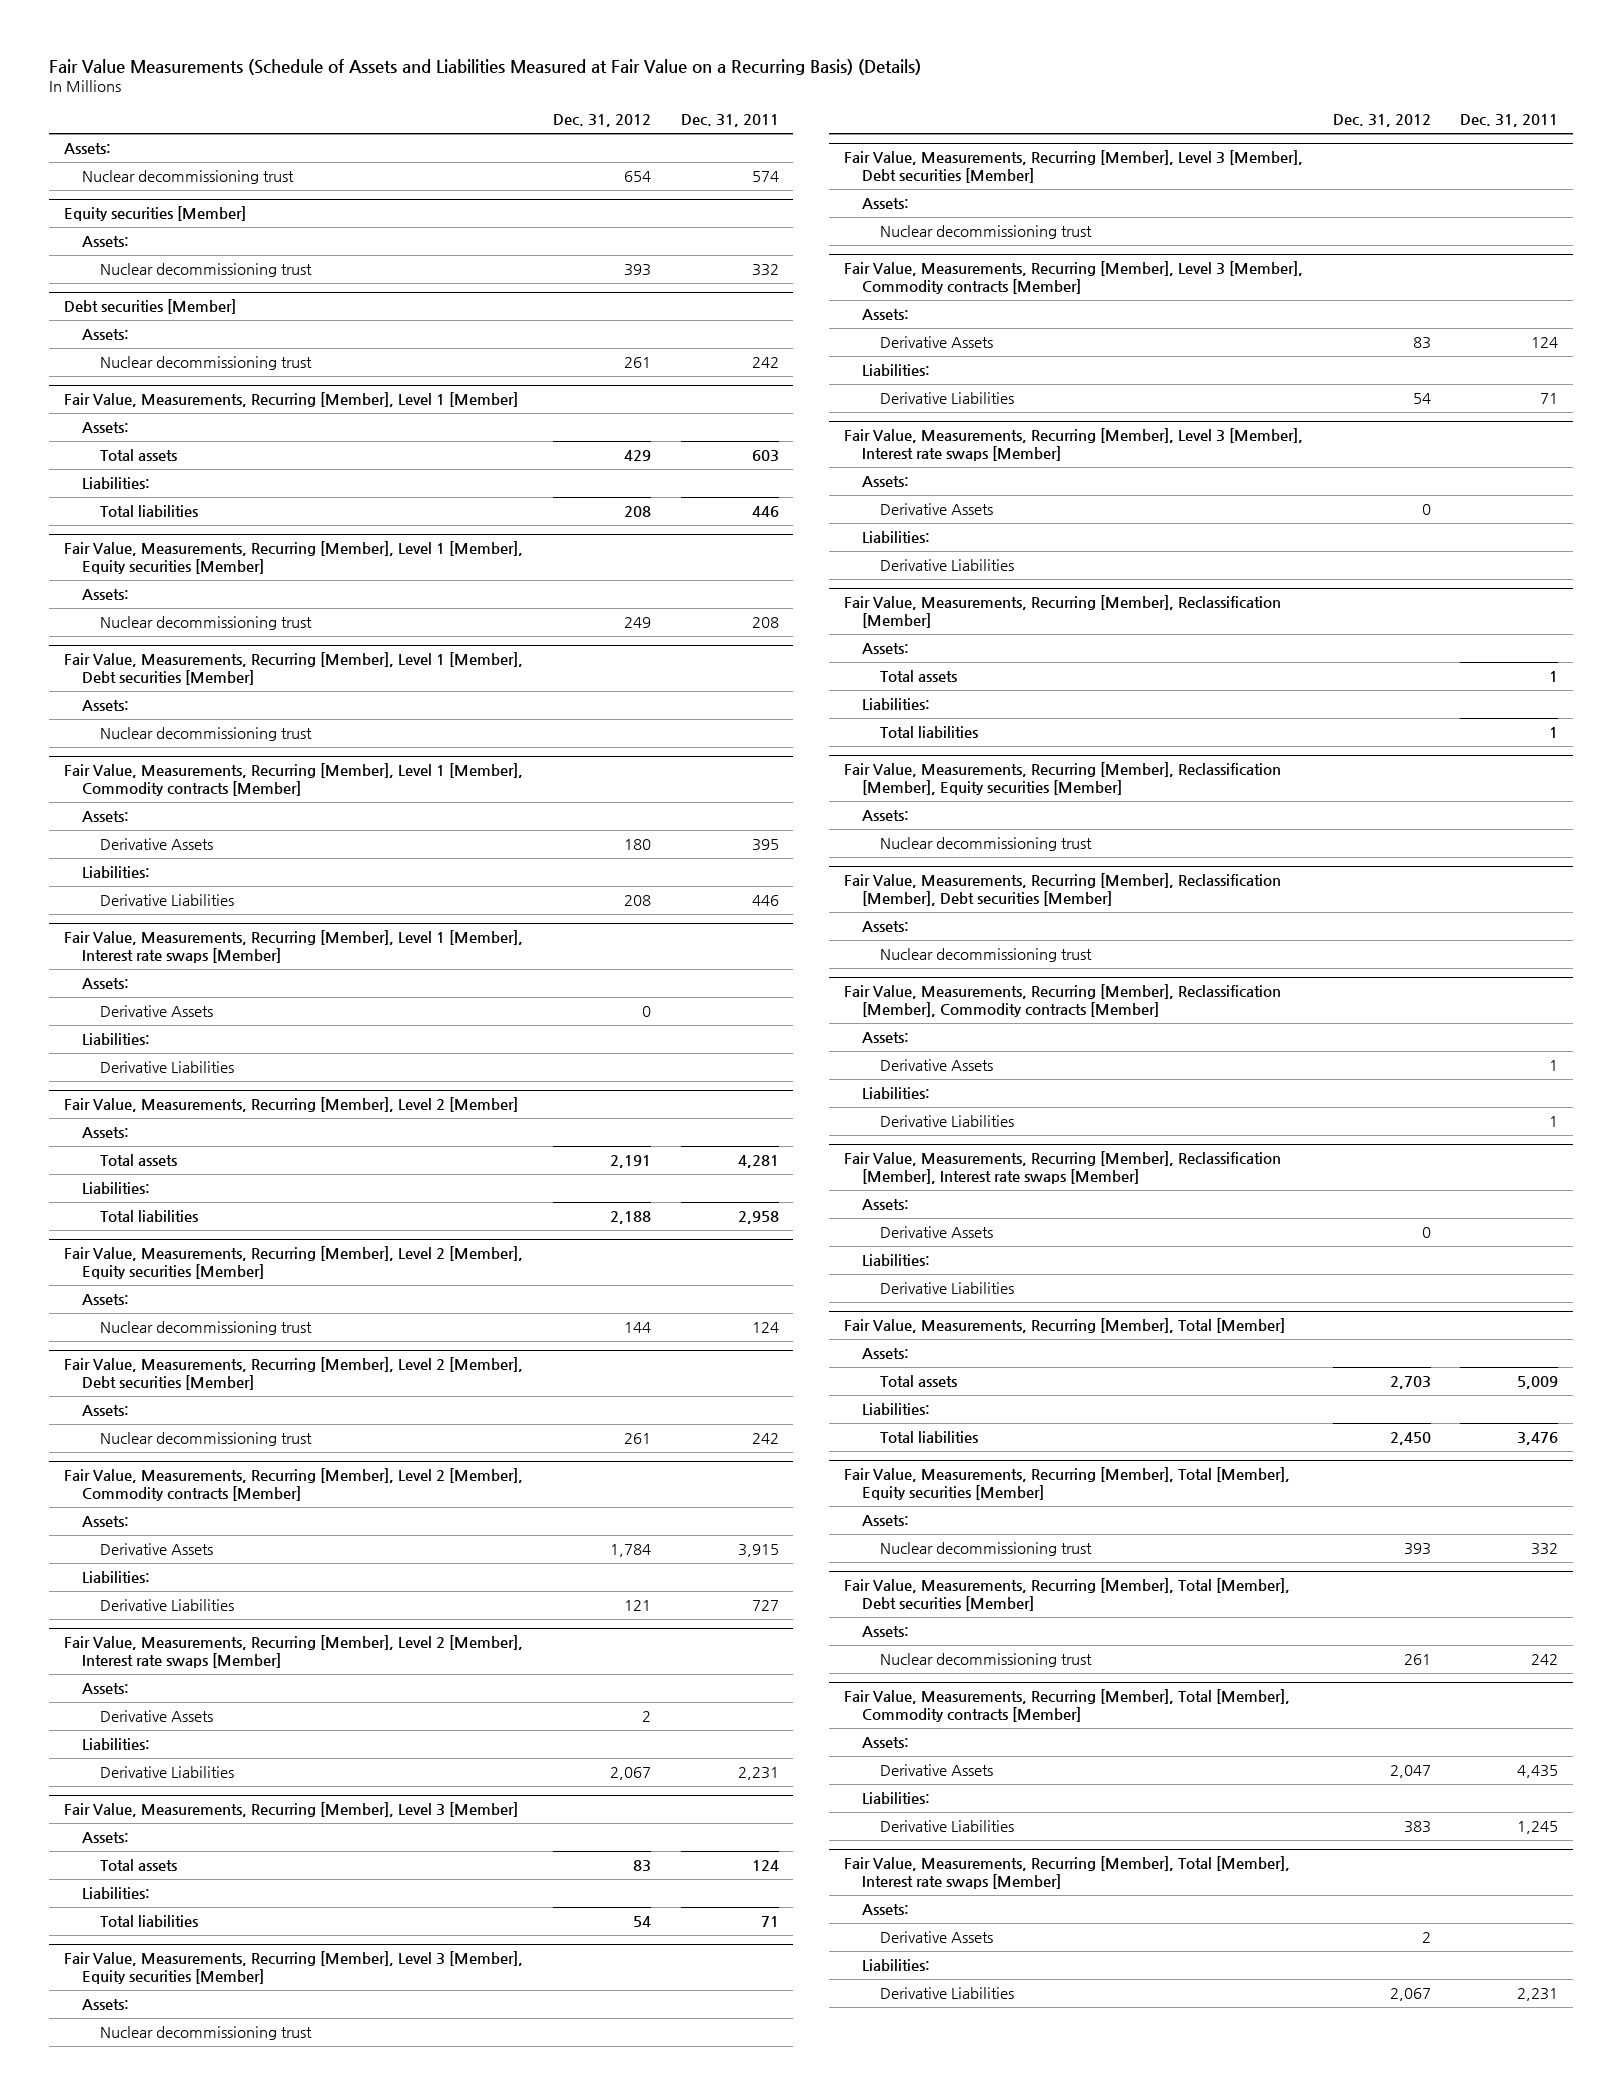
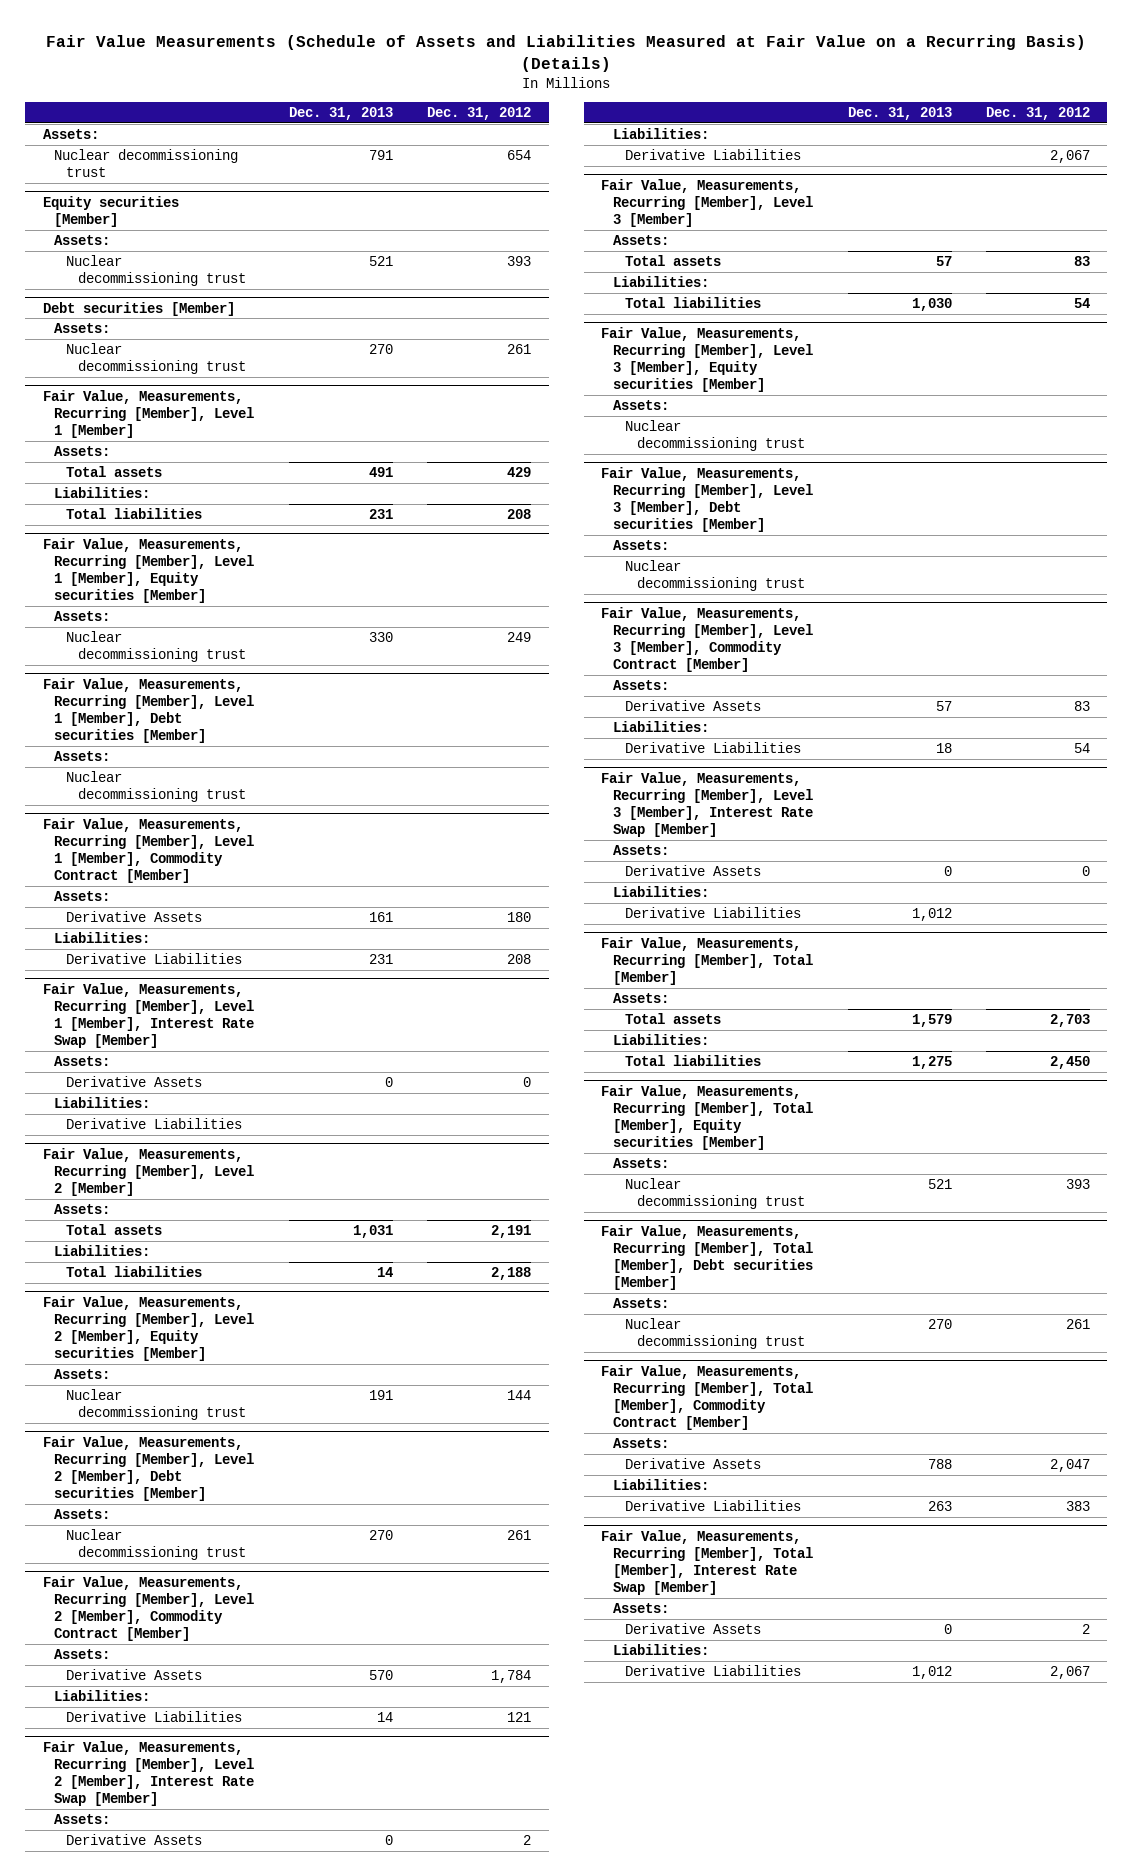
[680,114,779,128] Dec. 31, 2011 -> none
none -> [288,106,393,120] Dec. 31, 2013
[64,763,524,797] Fair Value, Measurements, Recurring [Member], Level 1 [Member], Commodity contracts [Member] -> [42,817,255,884] Fair Value, Measurements, Recurring [Member], Level 1 [Member], Commodity Contract [Member]
[64,930,524,964] Fair Value, Measurements, Recurring [Member], Level 1 [Member], Interest rate swaps [Member] -> [42,982,255,1049] Fair Value, Measurements, Recurring [Member], Level 1 [Member], Interest Rate Swap [Member]
[64,1468,524,1502] Fair Value, Measurements, Recurring [Member], Level 2 [Member], Commodity contracts [Member] -> [42,1575,255,1642] Fair Value, Measurements, Recurring [Member], Level 2 [Member], Commodity Contract [Member]
[64,1635,524,1669] Fair Value, Measurements, Recurring [Member], Level 2 [Member], Interest rate swaps [Member] -> [42,1740,255,1807] Fair Value, Measurements, Recurring [Member], Level 2 [Member], Interest Rate Swap [Member]
[843,261,1303,295] Fair Value, Measurements, Recurring [Member], Level 3 [Member], Commodity contracts [Member] -> [601,606,813,673] Fair Value, Measurements, Recurring [Member], Level 3 [Member], Commodity Contract [Member]
[861,476,909,488] Assets: -> none
[879,503,993,516] Derivative Assets -> none
[861,531,930,544] Liabilities: -> none
[879,559,1014,572] Derivative Liabilities -> none
[843,595,1281,629] Fair Value, Measurements, Recurring [Member], Reclassification [Member] -> none
[861,643,909,655] Assets: -> none
[879,670,957,683] Total assets -> none
[861,698,930,711] Liabilities: -> none
[879,726,978,739] Total liabilities -> none
[843,762,1281,796] Fair Value, Measurements, Recurring [Member], Reclassification [Member], Equity securities [Member] -> none
[861,810,909,822] Assets: -> none
[879,837,1092,852] Nuclear decommissioning trust -> none
[843,873,1281,907] Fair Value, Measurements, Recurring [Member], Reclassification [Member], Debt securities [Member] -> none
[861,921,909,933] Assets: -> none
[879,948,1092,963] Nuclear decommissioning trust -> none
[843,984,1281,1018] Fair Value, Measurements, Recurring [Member], Reclassification [Member], Commodity contracts [Member] -> none
[861,1032,909,1044] Assets: -> none
[879,1059,993,1072] Derivative Assets -> none
[861,1087,930,1100] Liabilities: -> none
[879,1115,1014,1128] Derivative Liabilities -> none
[843,1151,1281,1185] Fair Value, Measurements, Recurring [Member], Reclassification [Member], Interest rate swaps [Member] -> none
[843,428,1303,462] Fair Value, Measurements, Recurring [Member], Level 3 [Member], Interest rate swaps [Member] -> [601,771,813,838] Fair Value, Measurements, Recurring [Member], Level 3 [Member], Interest Rate Swap [Member]
[843,1689,1290,1723] Fair Value, Measurements, Recurring [Member], Total [Member], Commodity contracts [Member] -> [601,1364,813,1431] Fair Value, Measurements, Recurring [Member], Total [Member], Commodity Contract [Member]
[843,1856,1290,1890] Fair Value, Measurements, Recurring [Member], Total [Member], Interest rate swaps [Member] -> [601,1529,813,1596] Fair Value, Measurements, Recurring [Member], Total [Member], Interest Rate Swap [Member]

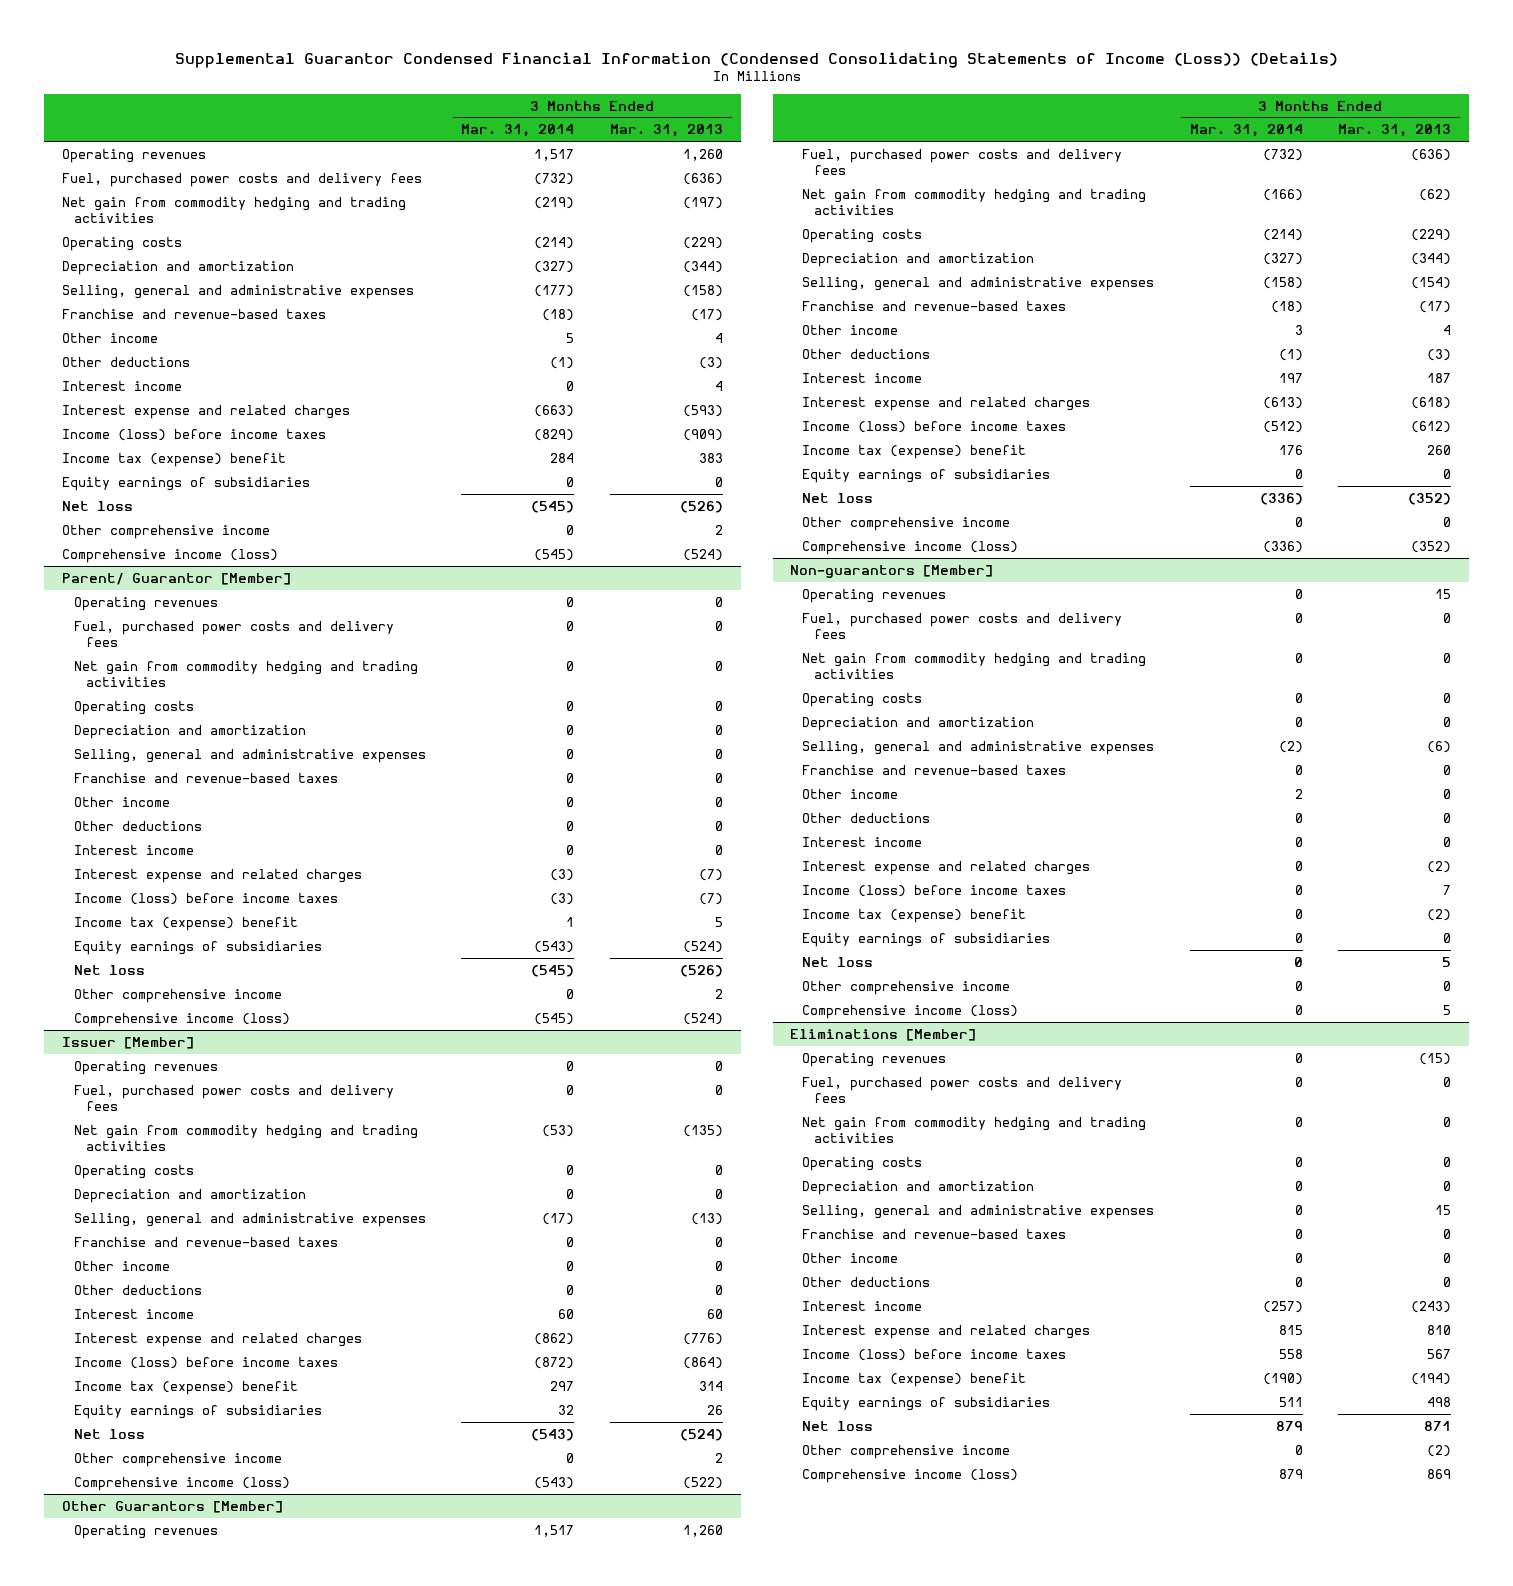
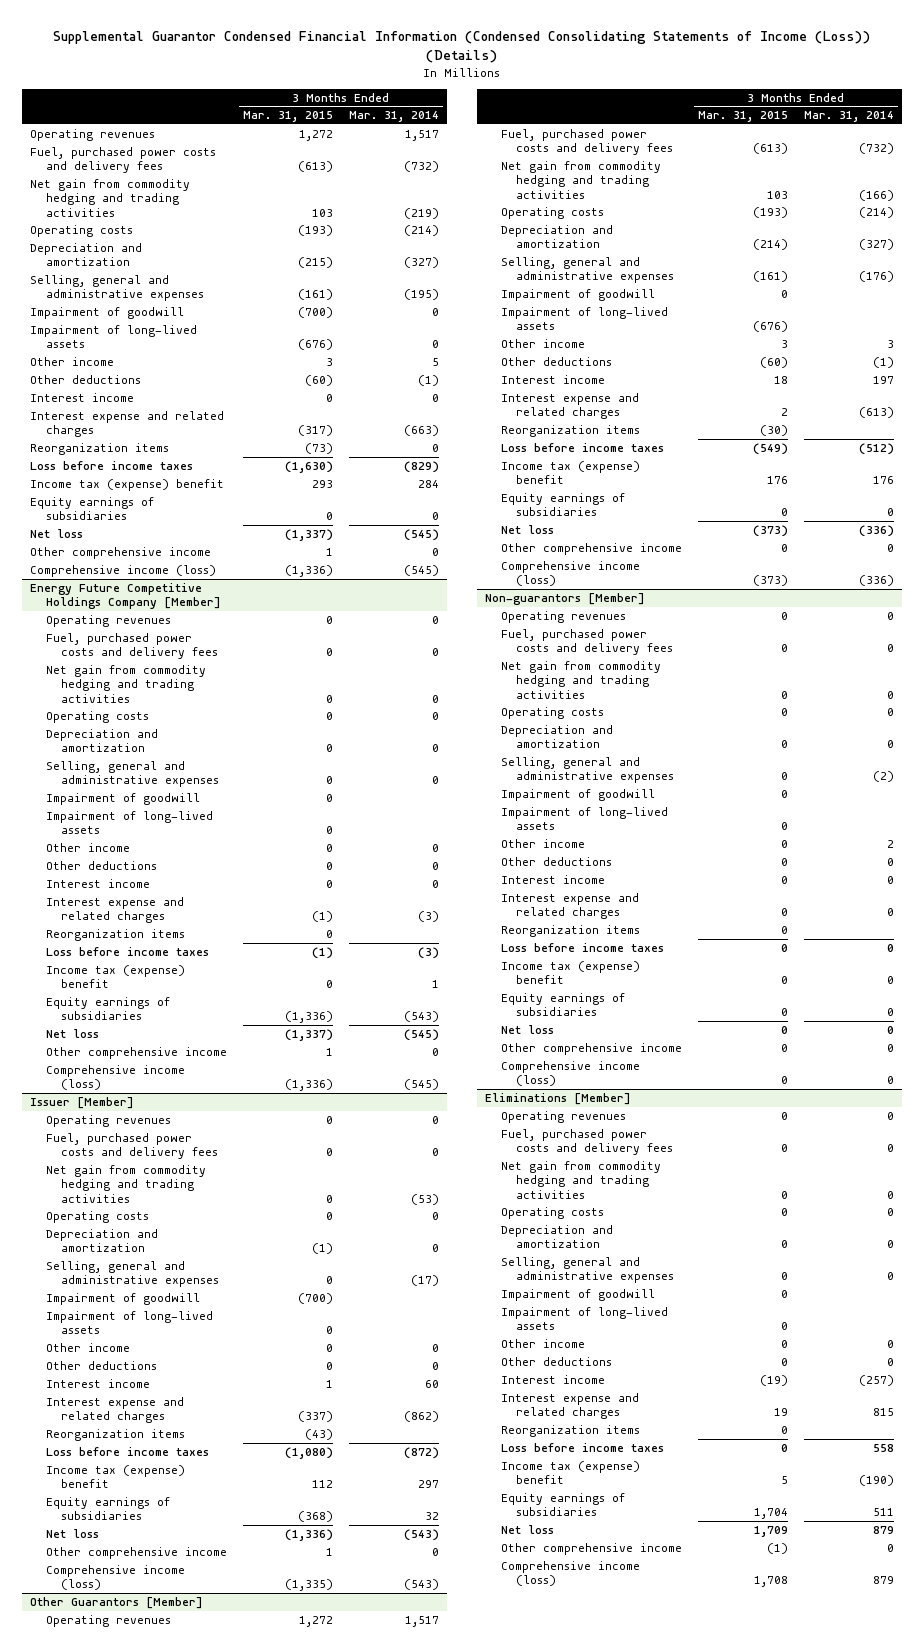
[609,124,723,138] Mar. 31, 2013 -> none
none -> [242,111,333,123] Mar. 31, 2015
[62,308,327,319] Franchise and revenue-based taxes -> none
[534,284,575,297] (177) -> [403,289,439,301] (195)
none -> [30,306,185,319] Impairment of goodwill
none -> [30,324,198,349] Impairment of long-lived assets
none -> [30,442,170,455] Reorganization items
[62,428,327,441] Income (loss) before income taxes -> [30,460,194,470] Loss before income taxes
[62,572,292,585] Parent/ Guarantor [Member] -> none
none -> [30,582,221,610] Energy Future Competitive Holdings Company [Member]
[73,772,338,783] Franchise and revenue-based taxes -> none
none -> [45,792,200,805] Impairment of goodwill
none -> [45,810,213,835] Impairment of long-lived assets
none -> [45,928,185,941] Reorganization items
[73,892,338,905] Income (loss) before income taxes -> [45,946,209,956] Loss before income taxes
[73,1236,338,1247] Franchise and revenue-based taxes -> none
none -> [45,1292,200,1305] Impairment of goodwill
none -> [45,1310,213,1335] Impairment of long-lived assets
none -> [45,1428,185,1441] Reorganization items
[73,1356,338,1369] Income (loss) before income taxes -> [45,1446,209,1456] Loss before income taxes
[802,300,1067,311] Franchise and revenue-based taxes -> none
[1262,276,1303,289] (158) -> [858,271,894,283] (176)
none -> [500,288,655,301] Impairment of goodwill
none -> [500,306,668,331] Impairment of long-lived assets
none -> [500,424,640,437] Reorganization items
[802,420,1067,433] Income (loss) before income taxes -> [500,442,664,452] Loss before income taxes
[802,764,1067,775] Franchise and revenue-based taxes -> none
none -> [500,788,655,801] Impairment of goodwill
none -> [500,806,668,831] Impairment of long-lived assets
none -> [500,924,640,937] Reorganization items
[802,884,1067,897] Income (loss) before income taxes -> [500,942,664,952] Loss before income taxes
[802,1228,1067,1239] Franchise and revenue-based taxes -> none
none -> [500,1288,655,1301] Impairment of goodwill
none -> [500,1306,668,1331] Impairment of long-lived assets
none -> [500,1424,640,1437] Reorganization items
[802,1348,1067,1361] Income (loss) before income taxes -> [500,1442,664,1452] Loss before income taxes

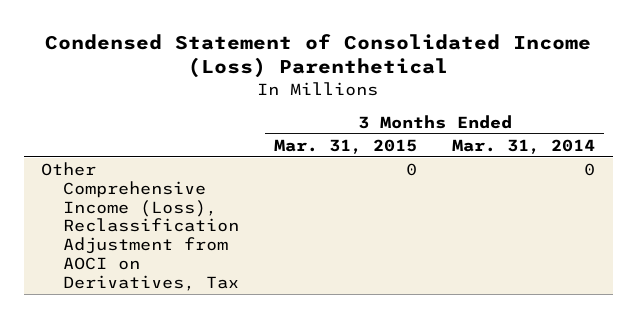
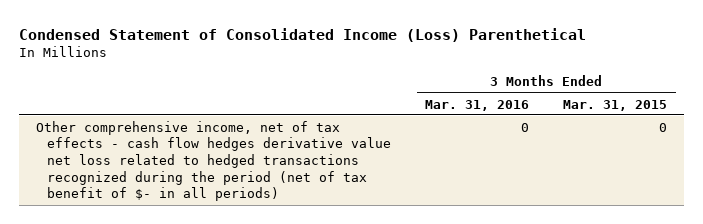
[452,138,596,154] Mar. 31, 2014 -> none
none -> [425,99,530,111] Mar. 31, 2016
[41,162,239,291] Other Comprehensive Income (Loss), Reclassification Adjustment from AOCI on Derivatives, Tax -> [36,120,392,202] Other comprehensive income, net of tax effects - cash flow hedges derivative value net loss related to hedged transactions recognized during the period (net of tax benefit of $- in all periods)

